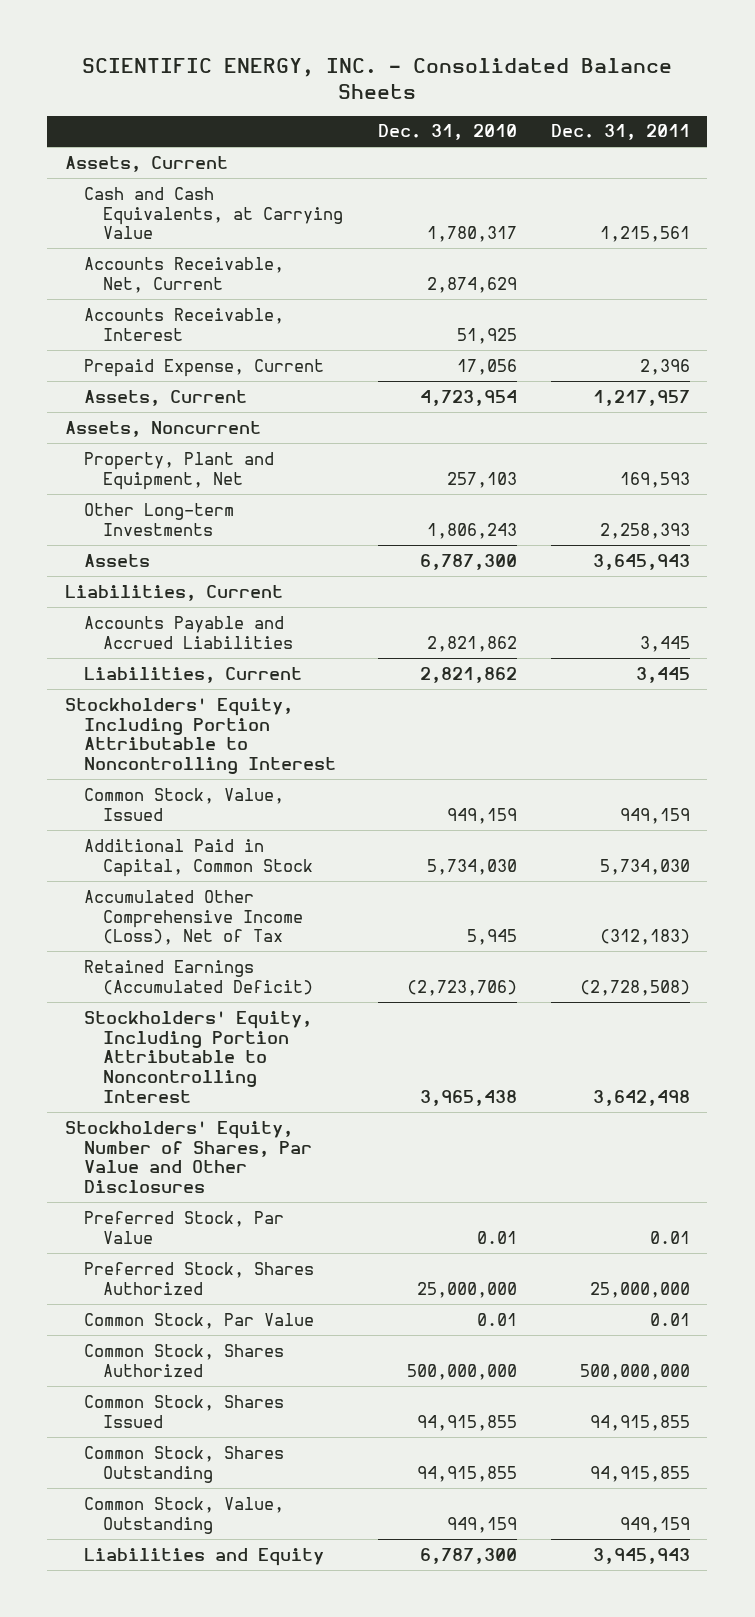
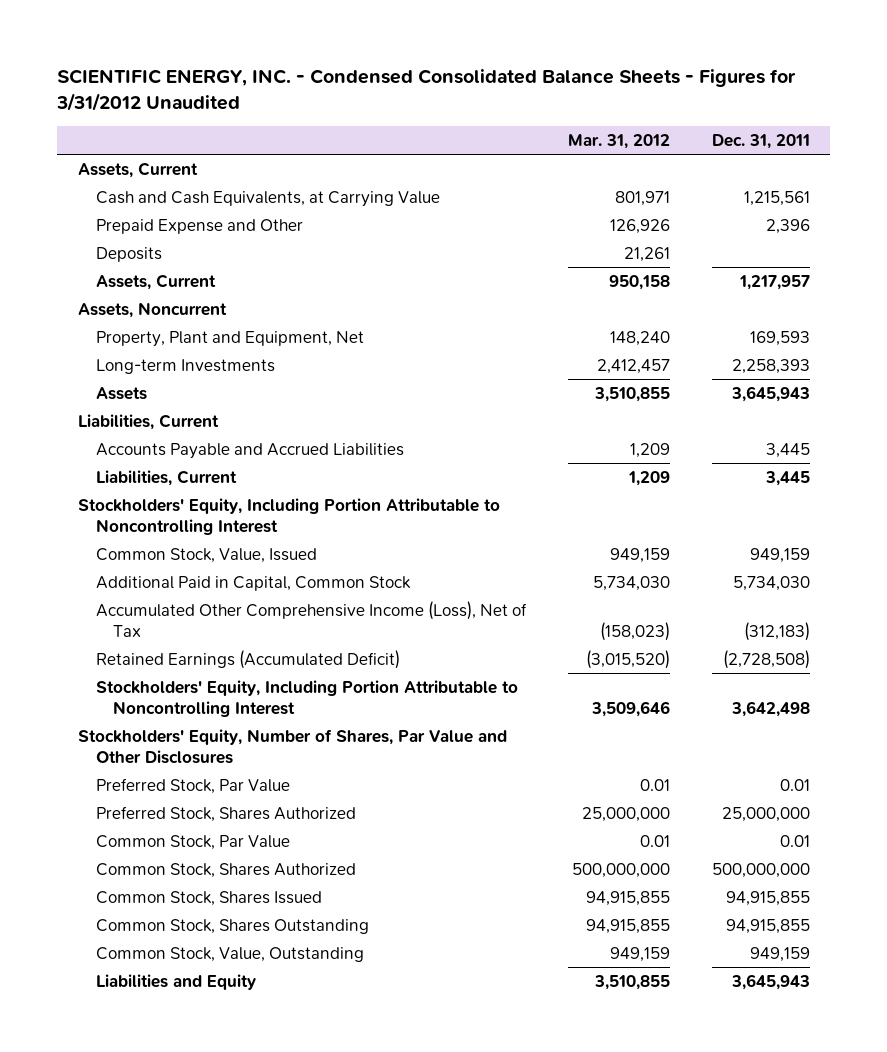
[82,58,673,99] SCIENTIFIC ENERGY, INC. - Consolidated Balance Sheets -> [55,69,796,112] SCIENTIFIC ENERGY, INC. - Condensed Consolidated Balance Sheets - Figures for 3/31/2012 Unaudited
[377,124,517,141] Dec. 31, 2010 -> none
none -> [567,133,670,149] Mar. 31, 2012
[83,256,284,293] Accounts Receivable, Net, Current -> none
[83,307,284,341] Accounts Receivable, Interest -> none
[83,358,324,377] Prepaid Expense, Current -> [95,218,303,234] Prepaid Expense and Other
none -> [95,246,162,262] Deposits
[83,502,234,536] Other Long-term Investments -> [95,358,275,374] Long-term Investments
[593,1547,691,1564] 3,945,943 -> [730,973,810,990] 3,645,943

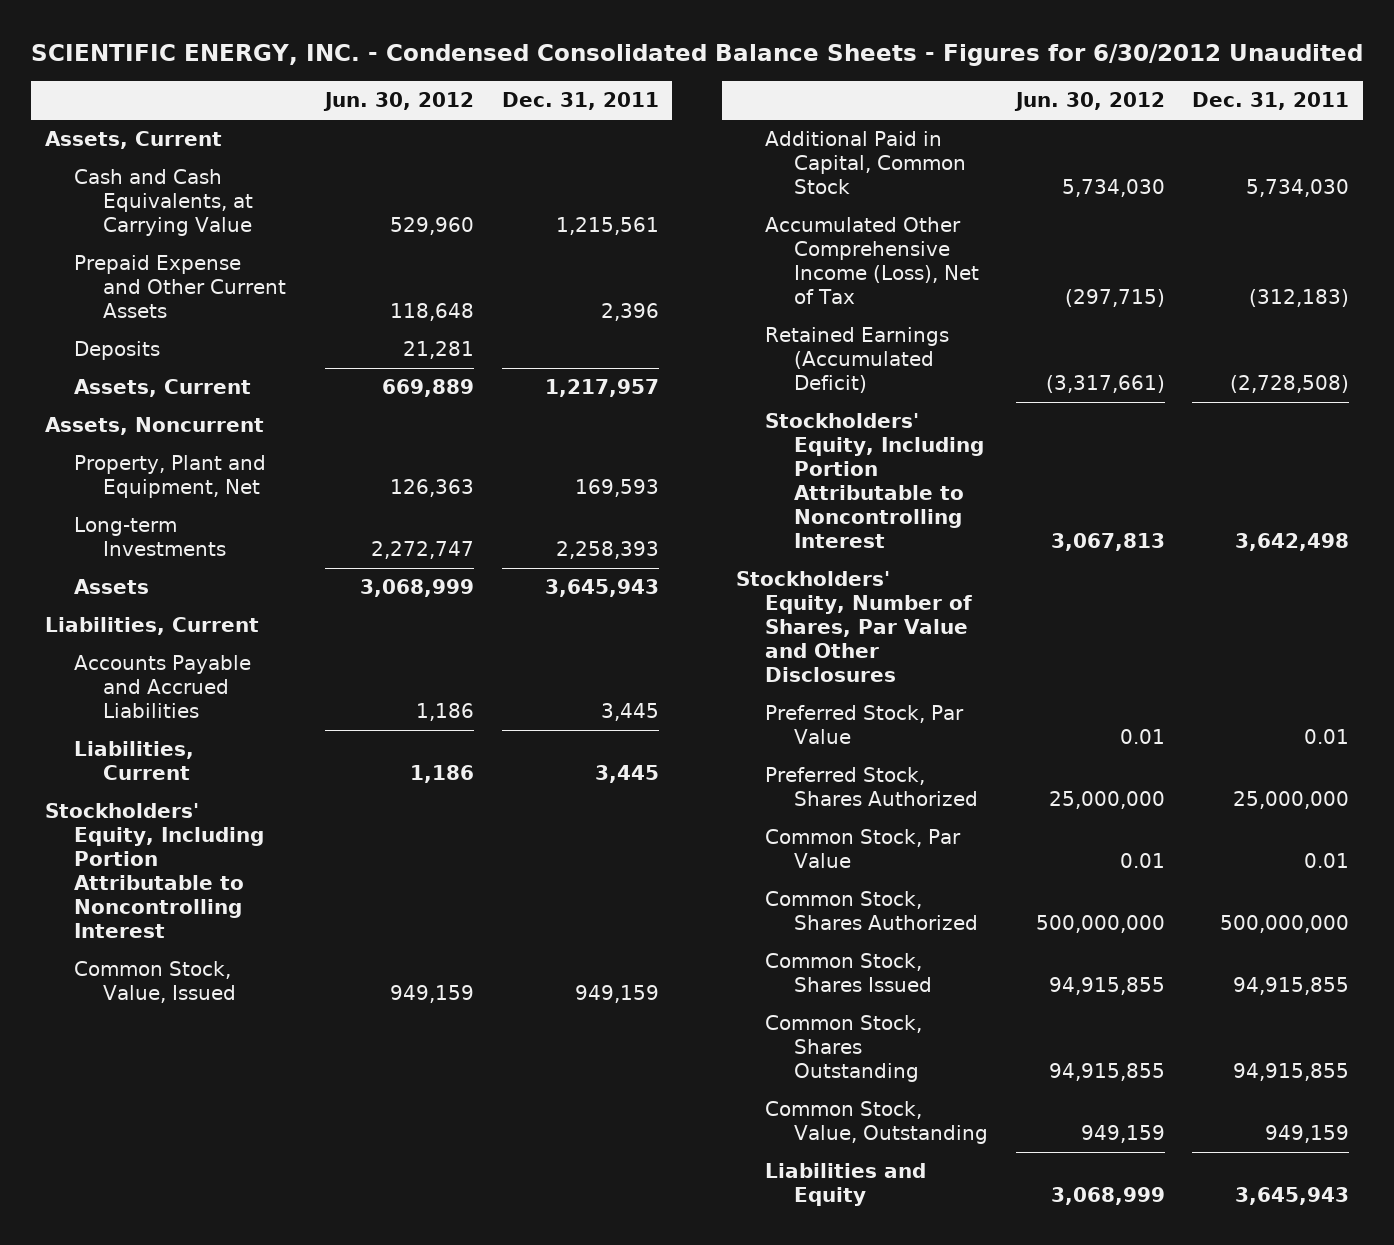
[55,69,796,112] SCIENTIFIC ENERGY, INC. - Condensed Consolidated Balance Sheets - Figures for 3/31/2012 Unaudited -> [30,44,1363,67] SCIENTIFIC ENERGY, INC. - Condensed Consolidated Balance Sheets - Figures for 6/30/2012 Unaudited
[567,133,670,149] Mar. 31, 2012 -> none
none -> [322,92,474,112] Jun. 30, 2012
[95,218,303,234] Prepaid Expense and Other -> [73,255,286,319] Prepaid Expense and Other Current Assets

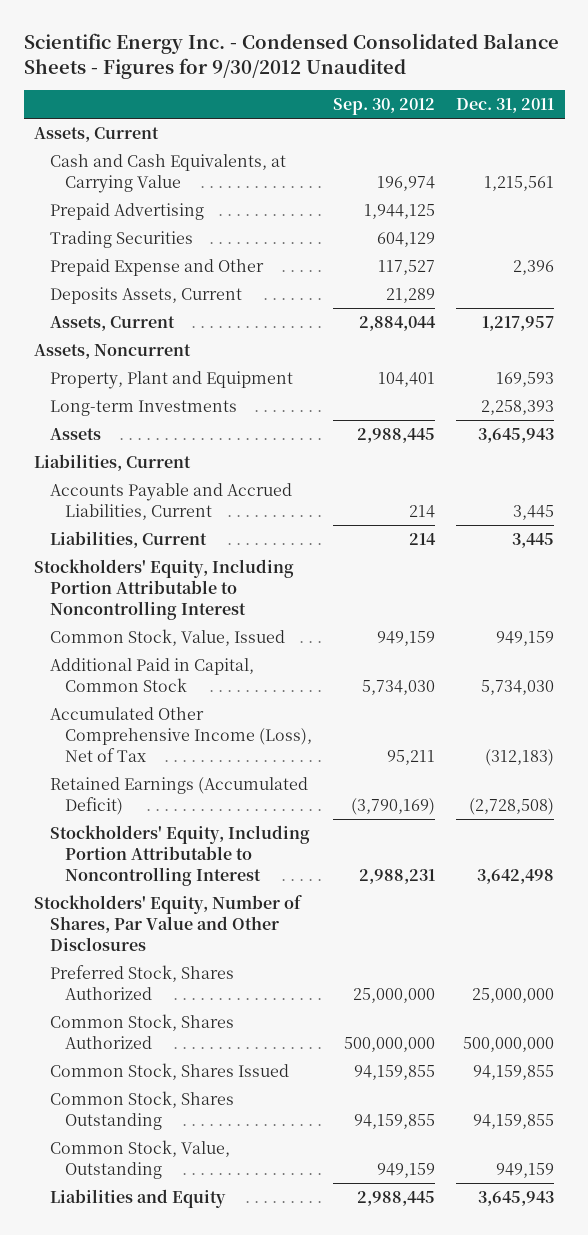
[30,44,1363,67] SCIENTIFIC ENERGY, INC. - Condensed Consolidated Balance Sheets - Figures for 6/30/2012 Unaudited -> [23,32,559,80] Scientific Energy Inc. - Condensed Consolidated Balance Sheets - Figures for 9/30/2012 Unaudited
[322,92,474,112] Jun. 30, 2012 -> none
none -> [332,98,435,116] Sep. 30, 2012
[73,341,160,361] Deposits -> none
none -> [49,202,204,220] Prepaid Advertising
none -> [49,230,193,248] Trading Securities
[73,255,286,319] Prepaid Expense and Other Current Assets -> [49,258,264,276] Prepaid Expense and Other
none -> [49,286,242,304] Deposits Assets, Current
[73,455,266,499] Property, Plant and Equipment, Net -> [49,370,293,389] Property, Plant and Equipment
[73,655,251,719] Accounts Payable and Accrued Liabilities -> [49,482,292,520] Accounts Payable and Accrued Liabilities, Current
[764,705,964,745] Preferred Stock, Par Value -> none
[764,829,961,869] Common Stock, Par Value -> none
[1233,977,1350,996] 94,915,855 -> [472,1064,554,1080] 94,159,855
[1233,1063,1350,1082] 94,915,855 -> [472,1113,554,1129] 94,159,855

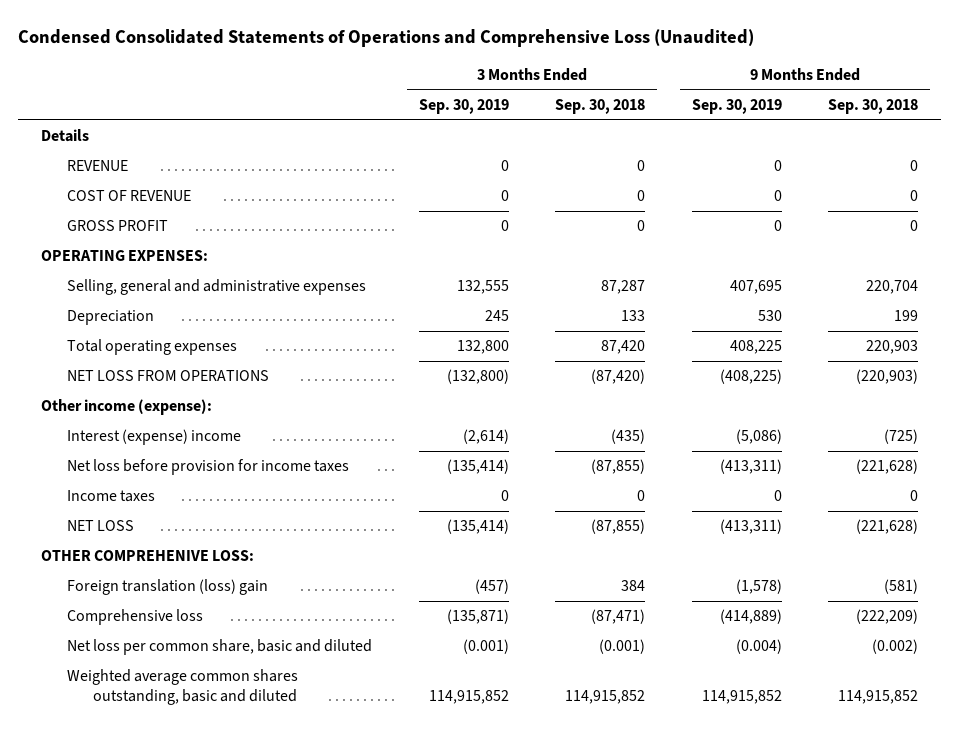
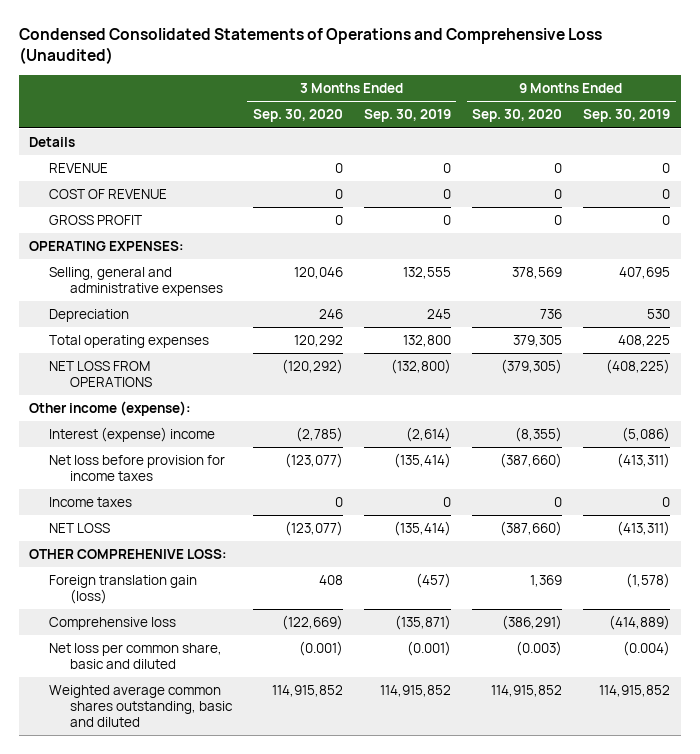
[555,99,646,115] Sep. 30, 2018 -> none
[828,99,919,115] Sep. 30, 2018 -> none
none -> [252,109,343,123] Sep. 30, 2020
none -> [472,109,563,123] Sep. 30, 2020
[66,579,268,596] Foreign translation (loss) gain -> [49,575,198,605] Foreign translation gain (loss)

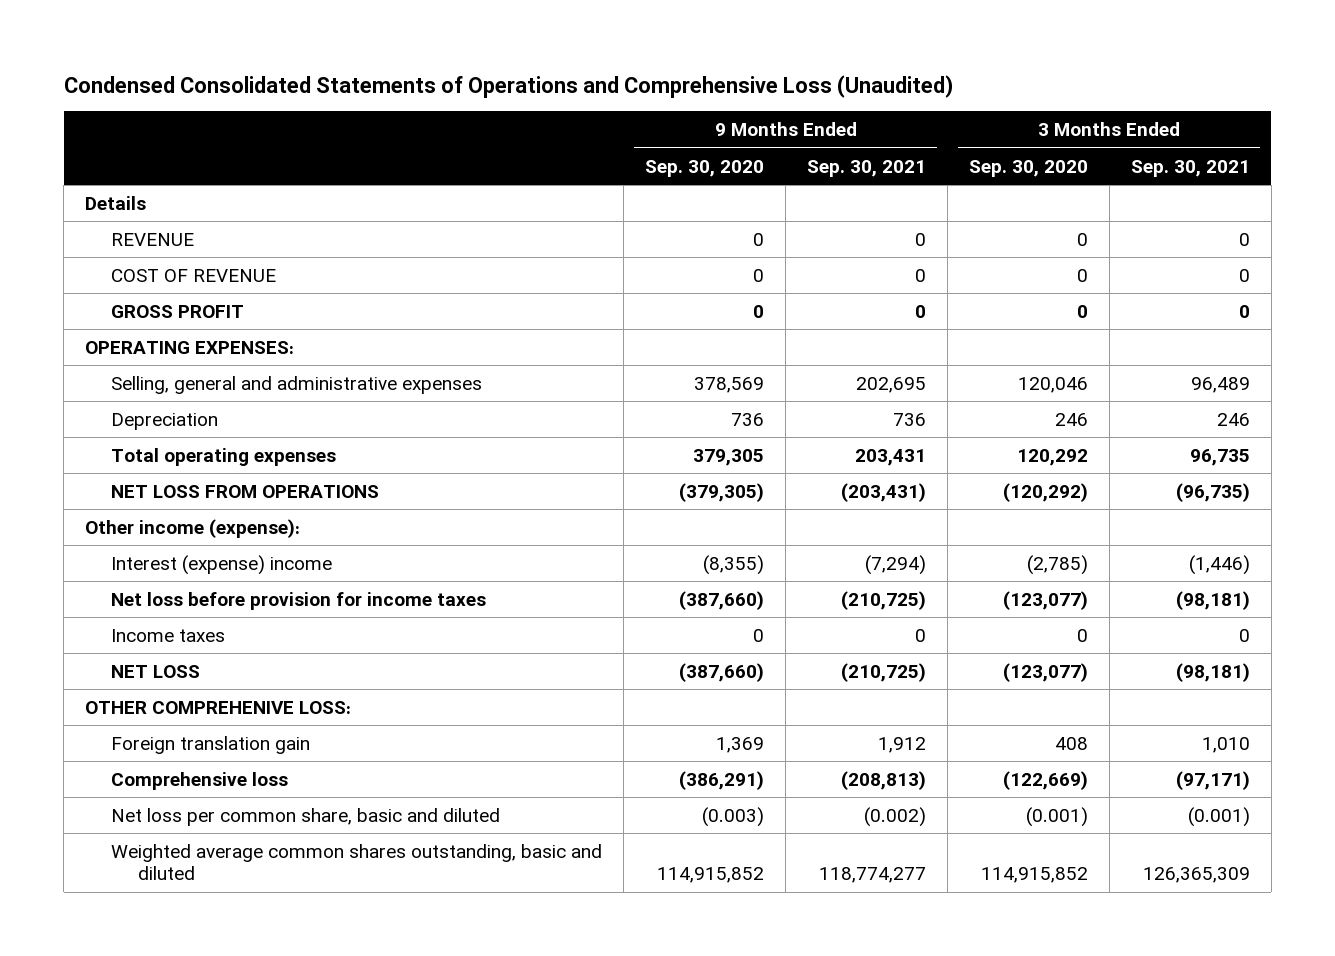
[363,109,451,123] Sep. 30, 2019 -> none
[583,109,671,123] Sep. 30, 2019 -> none
none -> [807,159,927,177] Sep. 30, 2021
none -> [1130,159,1250,177] Sep. 30, 2021
[49,575,198,605] Foreign translation gain (loss) -> [111,735,311,754] Foreign translation gain

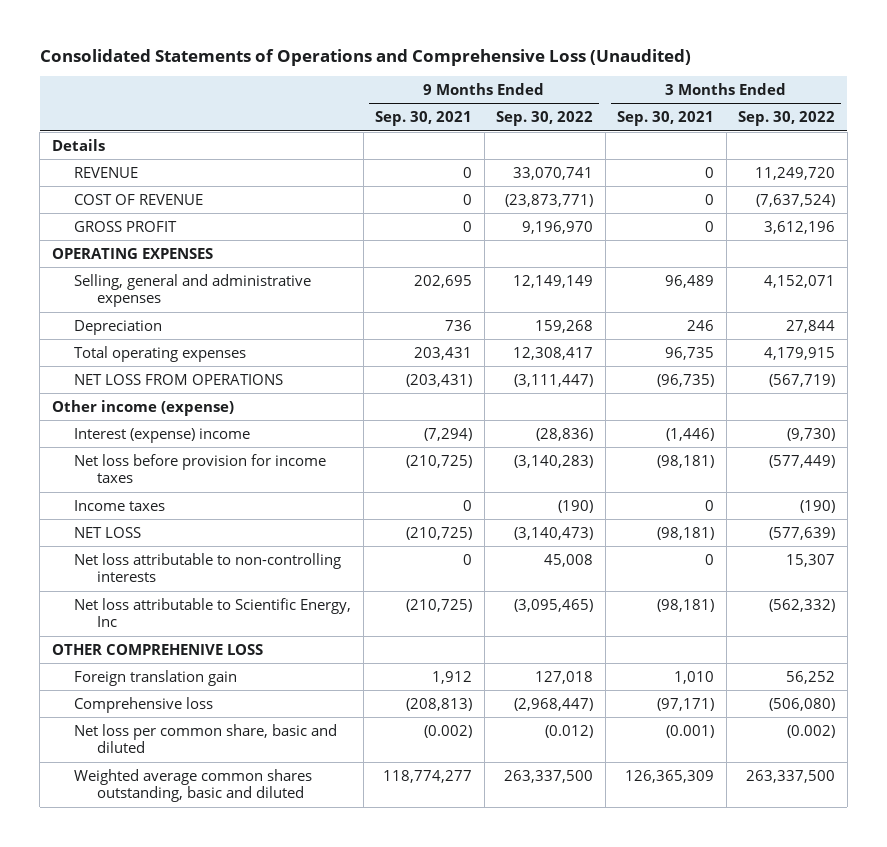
[63,74,953,98] Condensed Consolidated Statements of Operations and Comprehensive Loss (Unaudited) -> [39,49,691,67] Consolidated Statements of Operations and Comprehensive Loss (Unaudited)
[645,159,765,177] Sep. 30, 2020 -> none
[968,159,1088,177] Sep. 30, 2020 -> none
none -> [496,111,594,127] Sep. 30, 2022
none -> [738,111,836,127] Sep. 30, 2022
[84,340,294,354] OPERATING EXPENSES: -> [51,247,213,259] OPERATING EXPENSES
[84,518,300,538] Other income (expense): -> [51,399,234,416] Other income (expense)
none -> [74,552,342,583] Net loss attributable to non-controlling interests
none -> [74,597,352,628] Net loss attributable to Scientific Energy, Inc
[84,700,351,714] OTHER COMPREHENIVE LOSS: -> [51,643,263,655] OTHER COMPREHENIVE LOSS

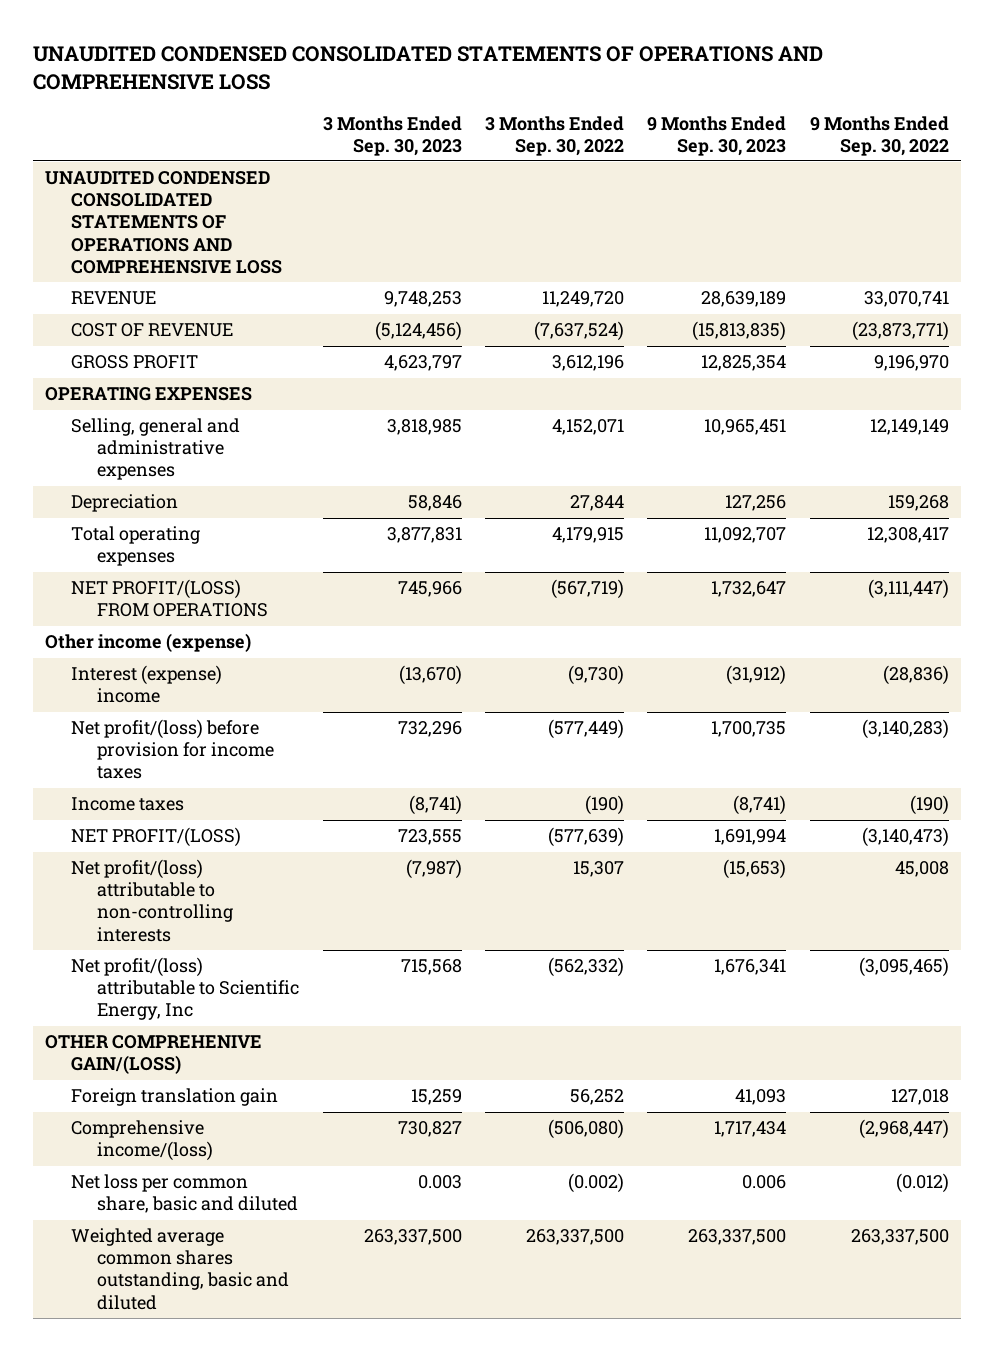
[39,49,691,67] Consolidated Statements of Operations and Comprehensive Loss (Unaudited) -> [33,46,824,91] UNAUDITED CONDENSED CONSOLIDATED STATEMENTS OF OPERATIONS AND COMPREHENSIVE LOSS
[375,111,473,127] Sep. 30, 2021 -> none
[617,111,715,127] Sep. 30, 2021 -> none
none -> [322,115,462,156] 3 Months Ended Sep. 30, 2023
none -> [647,115,787,156] 9 Months Ended Sep. 30, 2023
[51,138,105,151] Details -> none
none -> [45,171,283,274] UNAUDITED CONDENSED CONSOLIDATED STATEMENTS OF OPERATIONS AND COMPREHENSIVE LOSS
[74,373,284,385] NET LOSS FROM OPERATIONS -> [71,579,269,618] NET PROFIT/(LOSS) FROM OPERATIONS
[74,453,327,484] Net loss before provision for income taxes -> [71,719,275,780] Net profit/(loss) before provision for income taxes
[74,526,142,538] NET LOSS -> [71,827,242,848] NET PROFIT/(LOSS)
[74,552,342,583] Net loss attributable to non-controlling interests -> [71,859,234,942] Net profit/(loss) attributable to non-controlling interests
[74,597,352,628] Net loss attributable to Scientific Energy, Inc -> [71,957,300,1021] Net profit/(loss) attributable to Scientific Energy, Inc
[51,643,263,655] OTHER COMPREHENIVE LOSS -> [45,1035,263,1075] OTHER COMPREHENIVE GAIN/(LOSS)
[74,696,214,713] Comprehensive loss -> [71,1120,214,1162] Comprehensive income/(loss)

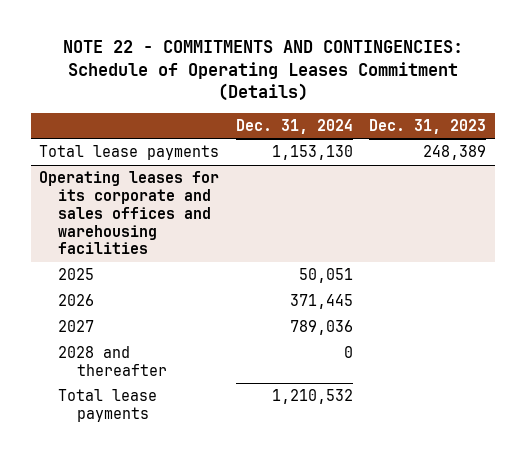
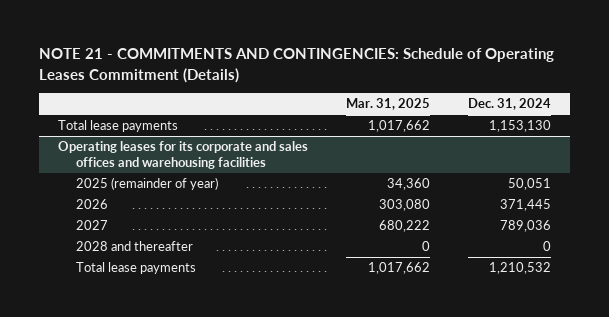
[62,40,463,102] NOTE 22 - COMMITMENTS AND CONTINGENCIES: Schedule of Operating Leases Commitment (Details) -> [39,48,555,83] NOTE 21 - COMMITMENTS AND CONTINGENCIES: Schedule of Operating Leases Commitment (Details)
[369,118,487,134] Dec. 31, 2023 -> none
none -> [346,98,431,111] Mar. 31, 2025
[57,268,94,281] 2025 -> [76,177,219,191] 2025 (remainder of year)

